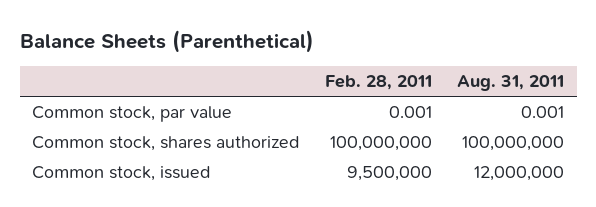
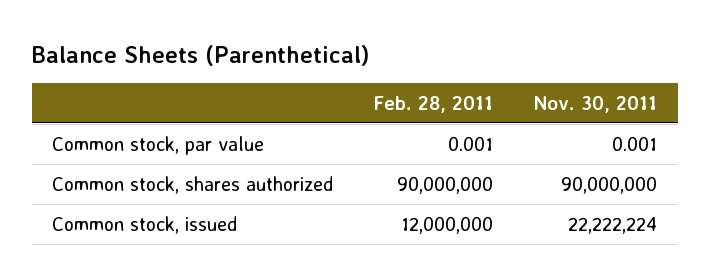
[457,75,565,92] Aug. 31, 2011 -> none
none -> [533,95,658,113] Nov. 30, 2011
[330,136,433,152] 100,000,000 -> [397,175,494,194] 90,000,000
[347,166,433,182] 9,500,000 -> [401,215,494,234] 12,000,000

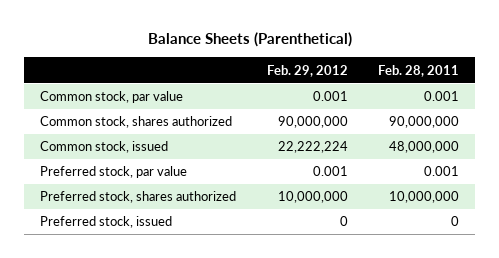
[533,95,658,113] Nov. 30, 2011 -> none
none -> [266,64,348,77] Feb. 29, 2012
[401,215,494,234] 12,000,000 -> [389,141,460,154] 48,000,000
none -> [39,166,187,179] Preferred stock, par value
none -> [39,191,236,204] Preferred stock, shares authorized
none -> [39,216,172,229] Preferred stock, issued

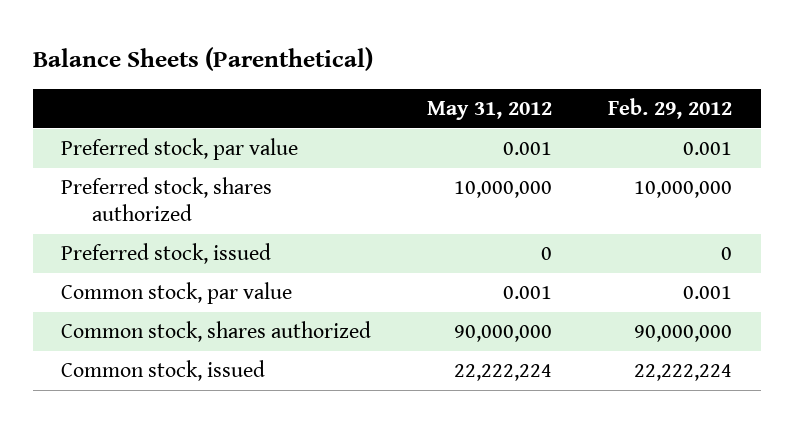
[378,64,460,77] Feb. 28, 2011 -> none
none -> [427,101,553,121] May 31, 2012
[39,91,183,104] Common stock, par value -> [60,282,292,305] Common stock, par value
[39,116,232,129] Common stock, shares authorized -> [60,321,371,343] Common stock, shares authorized
[39,141,168,154] Common stock, issued -> [60,360,265,382] Common stock, issued

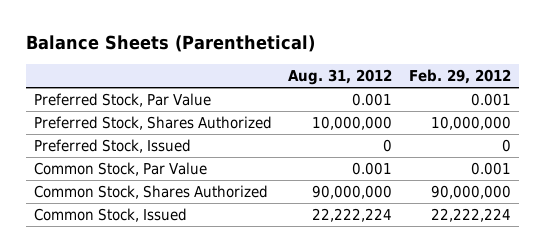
[427,101,553,121] May 31, 2012 -> none
none -> [288,69,393,86] Aug. 31, 2012
[60,138,298,161] Preferred stock, par value -> [33,92,211,107] Preferred Stock, Par Value
[60,177,272,221] Preferred stock, shares authorized -> [33,115,272,130] Preferred Stock, Shares Authorized
[60,243,271,265] Preferred stock, issued -> [33,138,191,153] Preferred Stock, Issued
[60,282,292,305] Common stock, par value -> [33,161,207,176] Common Stock, Par Value
[60,321,371,343] Common stock, shares authorized -> [33,184,268,199] Common Stock, Shares Authorized
[60,360,265,382] Common stock, issued -> [33,207,187,222] Common Stock, Issued

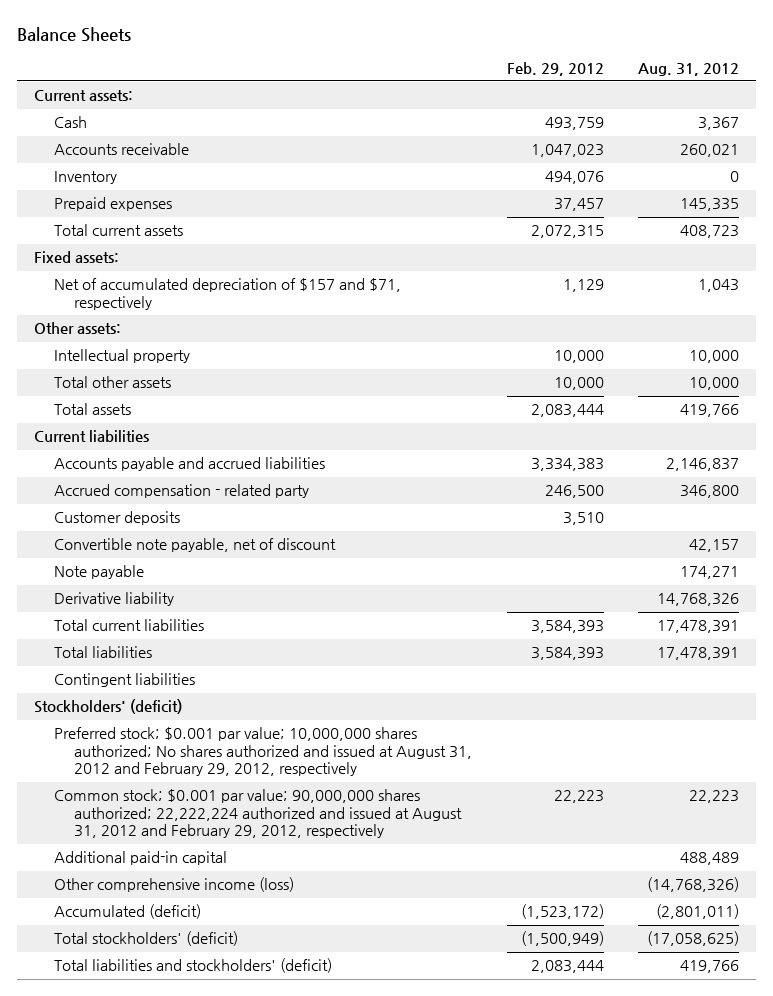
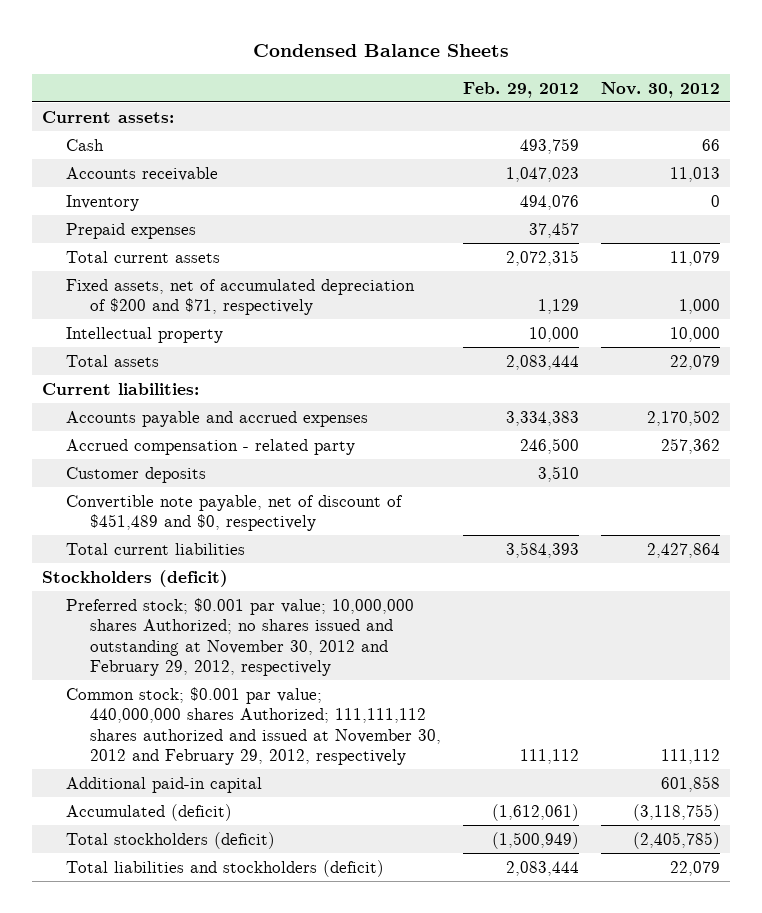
[16,26,131,42] Balance Sheets -> [253,44,510,58] Condensed Balance Sheets
[637,62,739,76] Aug. 31, 2012 -> none
none -> [600,81,720,98] Nov. 30, 2012
[33,251,119,264] Fixed assets: -> none
[33,322,121,335] Other assets: -> none
[54,278,402,310] Net of accumulated depreciation of $157 and $71, respectively -> [66,278,416,316] Fixed assets, net of accumulated depreciation of $200 and $71, respectively
[54,376,172,389] Total other assets -> none
[33,430,149,443] Current liabilities -> [42,382,200,395] Current liabilities:
[54,457,326,472] Accounts payable and accrued liabilities -> [66,410,369,427] Accounts payable and accrued expenses
[54,565,145,580] Note payable -> none
[54,592,175,607] Derivative liability -> none
[54,538,337,553] Convertible note payable, net of discount -> [66,494,404,532] Convertible note payable, net of discount of $451,489 and $0, respectively
[54,646,153,659] Total liabilities -> none
[54,673,196,688] Contingent liabilities -> none
[33,699,182,715] Stockholders' (deficit) -> [42,569,229,587] Stockholders (deficit)
[54,727,473,777] Preferred stock; $0.001 par value; 10,000,000 shares authorized; No shares authorized and issued at August 31, 2012 and February 29, 2012, respectively -> [66,597,415,676] Preferred stock; $0.001 par value; 10,000,000 shares Authorized; no shares issued and outstanding at November 30, 2012 and February 29, 2012, respectively
[54,789,463,839] Common stock; $0.001 par value; 90,000,000 shares authorized; 22,222,224 authorized and issued at August 31, 2012 and February 29, 2012, respectively -> [66,686,442,765] Common stock; $0.001 par value; 440,000,000 shares Authorized; 111,111,112 shares authorized and issued at November 30, 2012 and February 29, 2012, respectively
[553,790,604,804] 22,223 -> [520,748,580,764] 111,112
[54,877,295,893] Other comprehensive income (loss) -> none
[520,904,604,920] (1,523,172) -> [492,803,580,821] (1,612,061)
[54,931,239,947] Total stockholders' (deficit) -> [66,831,276,849] Total stockholders (deficit)
[54,958,333,974] Total liabilities and stockholders' (deficit) -> [66,859,385,877] Total liabilities and stockholders (deficit)

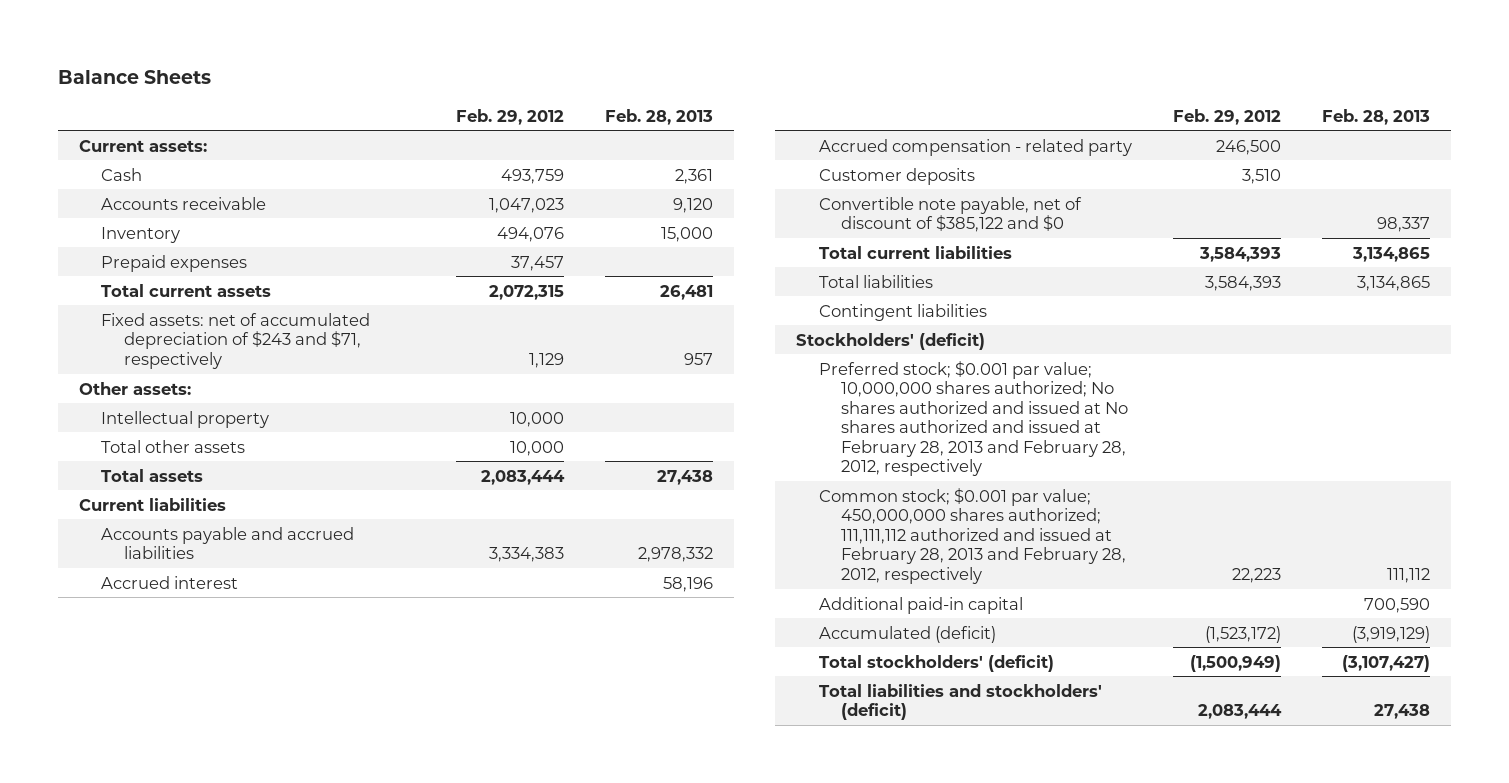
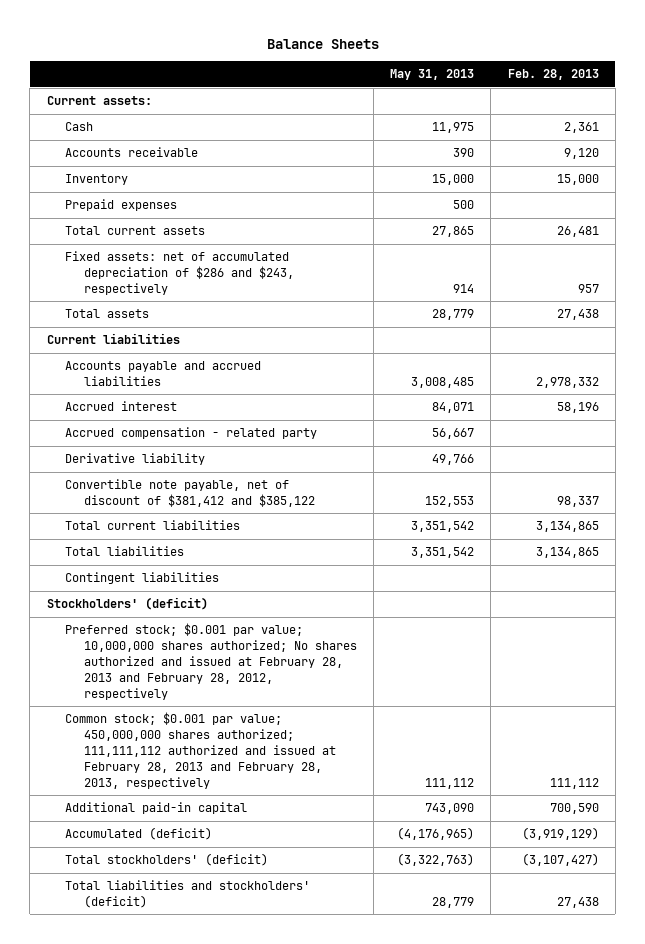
[455,108,564,125] Feb. 29, 2012 -> none
none -> [390,69,475,81] May 31, 2013
[78,381,191,395] Other assets: -> none
[101,410,270,428] Intellectual property -> none
[101,439,246,453] Total other assets -> none
[101,312,371,369] Fixed assets: net of accumulated depreciation of $243 and $71, respectively -> [65,251,294,295] Fixed assets: net of accumulated depreciation of $286 and $243, respectively
[818,167,975,185] Customer deposits -> none
none -> [65,453,206,466] Derivative liability
[818,196,1082,233] Convertible note payable, net of discount of $385,122 and $0 -> [65,479,315,508] Convertible note payable, net of discount of $381,412 and $385,122
[818,360,1129,477] Preferred stock; $0.001 par value; 10,000,000 shares authorized; No shares authorized and issued at No shares authorized and issued at February 28, 2013 and February 28, 2012, respectively -> [65,623,357,700] Preferred stock; $0.001 par value; 10,000,000 shares authorized; No shares authorized and issued at February 28, 2013 and February 28, 2012, respectively
[818,487,1127,584] Common stock; $0.001 par value; 450,000,000 shares authorized; 111,111,112 authorized and issued at February 28, 2013 and February 28, 2012, respectively -> [65,712,336,789] Common stock; $0.001 par value; 450,000,000 shares authorized; 111,111,112 authorized and issued at February 28, 2013 and February 28, 2013, respectively

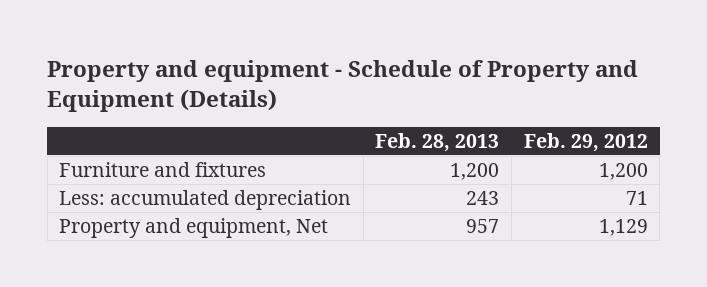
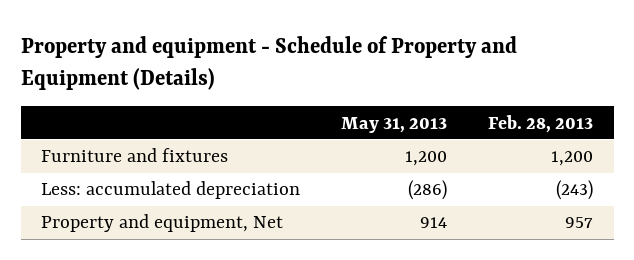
[523,132,648,152] Feb. 29, 2012 -> none
none -> [341,116,448,133] May 31, 2013
[466,191,500,206] 243 -> [556,180,594,201] (243)

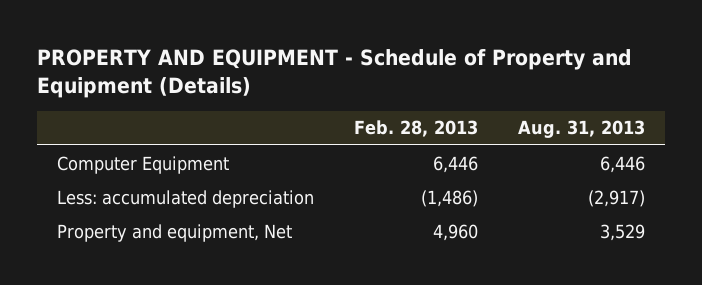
[20,36,517,91] Property and equipment - Schedule of Property and Equipment (Details) -> [37,48,633,98] PROPERTY AND EQUIPMENT - Schedule of Property and Equipment (Details)
[341,116,448,133] May 31, 2013 -> none
none -> [517,120,645,139] Aug. 31, 2013
[41,148,229,163] Furniture and fixtures -> none
none -> [57,155,230,174] Computer Equipment
[556,180,594,201] (243) -> [420,189,478,207] (1,486)
[565,217,594,229] 957 -> [432,223,478,241] 4,960

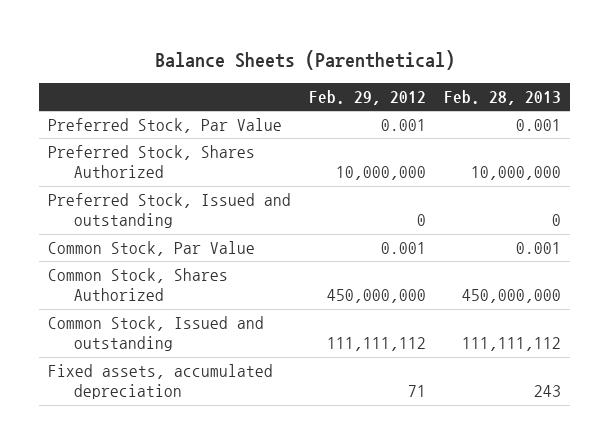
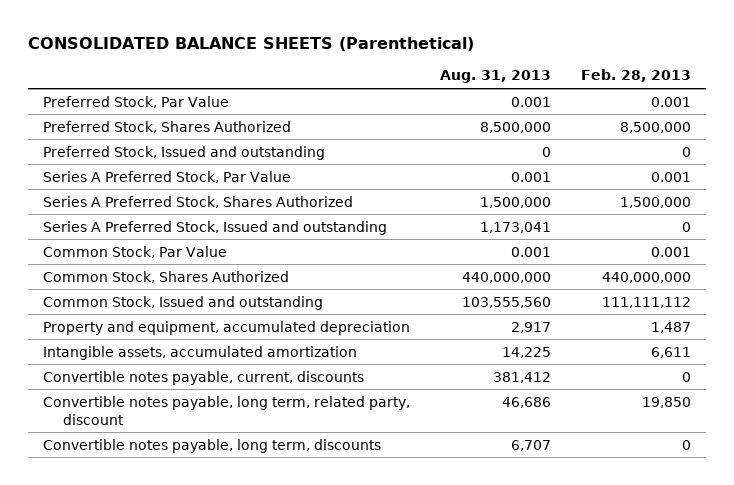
[154,49,455,70] Balance Sheets (Parenthetical) -> [27,37,474,52] CONSOLIDATED BALANCE SHEETS (Parenthetical)
[309,90,427,106] Feb. 29, 2012 -> none
none -> [439,70,551,84] Aug. 31, 2013
[470,166,561,181] 10,000,000 -> [620,121,692,133] 8,500,000
none -> [42,170,291,183] Series A Preferred Stock, Par Value
none -> [42,195,353,208] Series A Preferred Stock, Shares Authorized
none -> [42,220,387,235] Series A Preferred Stock, Issued and outstanding
[461,289,561,304] 450,000,000 -> [602,271,692,283] 440,000,000
[48,364,274,400] Fixed assets, accumulated depreciation -> [42,320,410,335] Property and equipment, accumulated depreciation
[533,385,561,398] 243 -> [651,321,692,333] 1,487
none -> [42,345,357,360] Intangible assets, accumulated amortization
none -> [42,370,364,385] Convertible notes payable, current, discounts
none -> [42,395,410,425] Convertible notes payable, long term, related party, discount
none -> [42,438,381,453] Convertible notes payable, long term, discounts

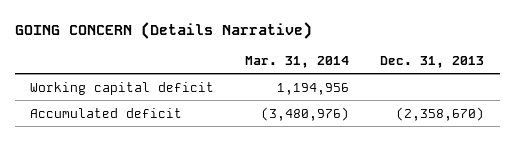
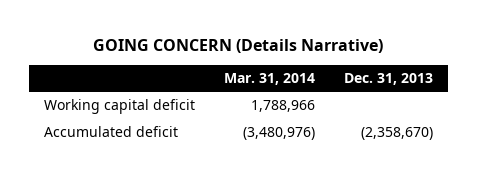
[277,82,350,95] 1,194,956 -> [250,100,315,113] 1,788,966

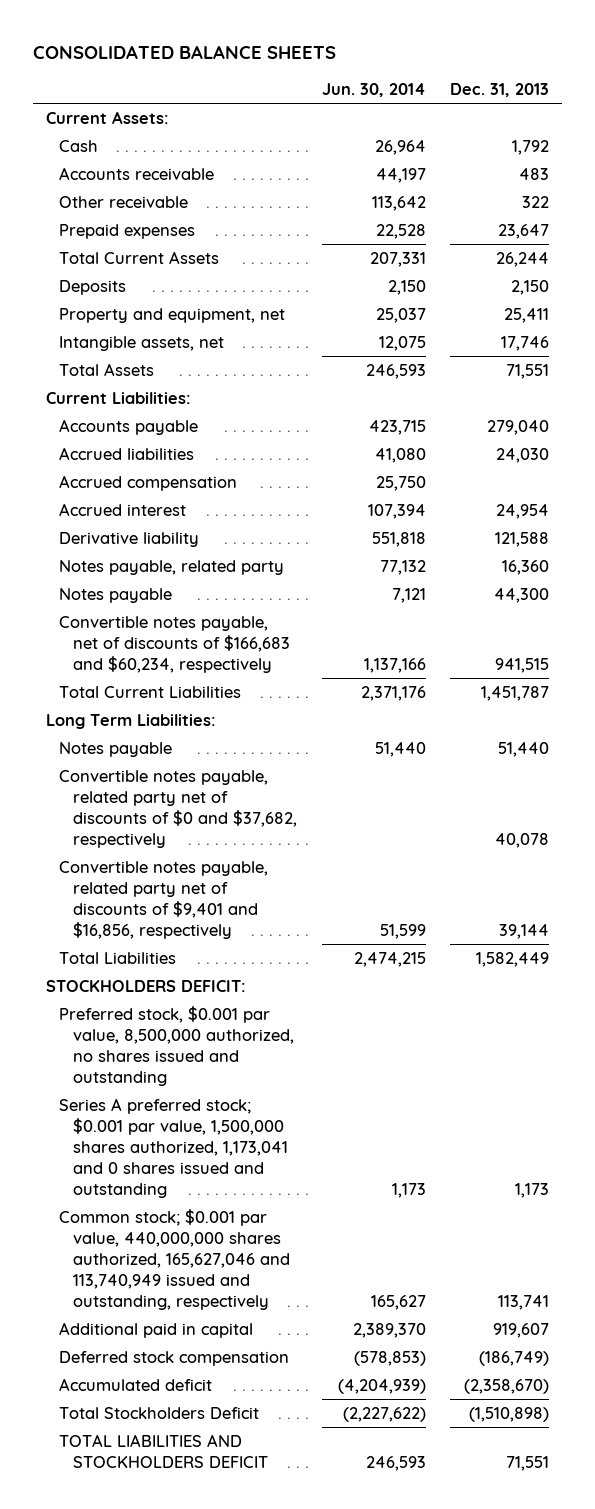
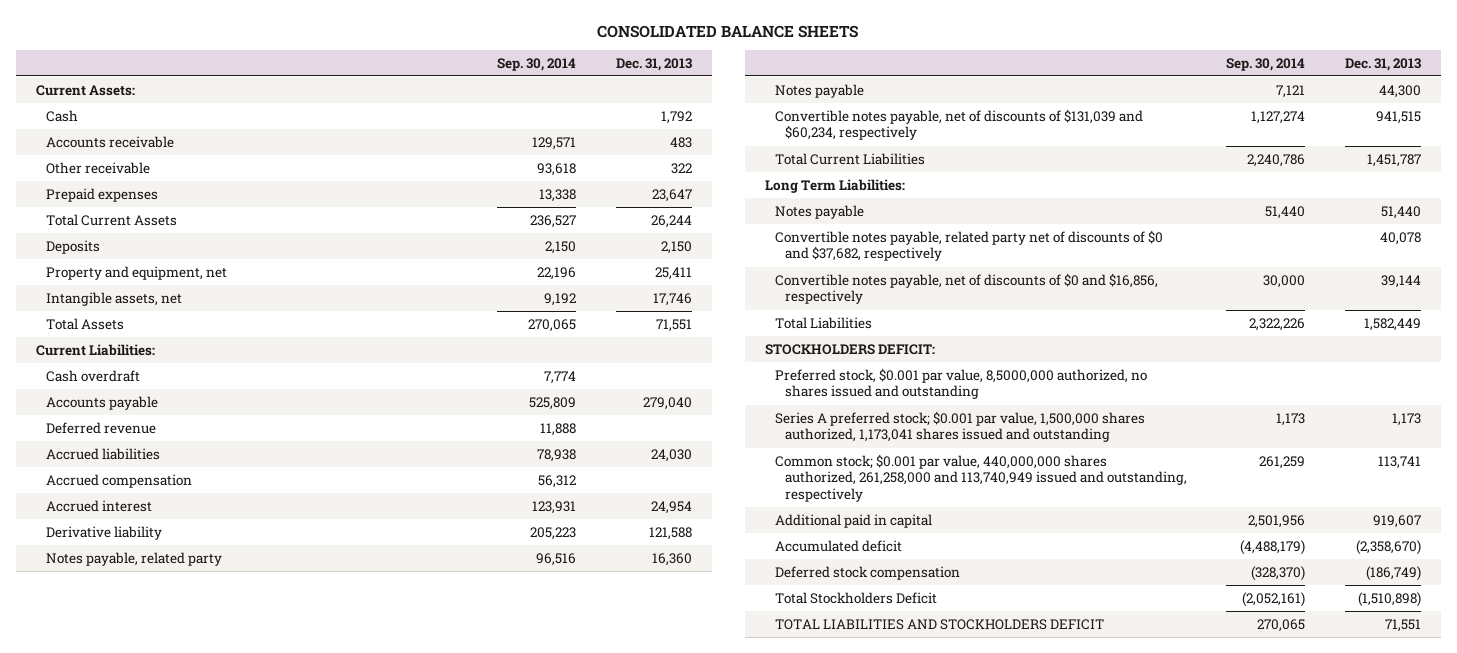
[321,82,426,97] Jun. 30, 2014 -> none
none -> [497,57,577,71] Sep. 30, 2014
none -> [45,369,140,382] Cash overdraft
none -> [45,421,156,434] Deferred revenue
[59,615,290,673] Convertible notes payable, net of discounts of $166,683 and $60,234, respectively -> [774,108,1143,141] Convertible notes payable, net of discounts of $131,039 and $60,234, respectively
[59,860,269,939] Convertible notes payable, related party net of discounts of $9,401 and $16,856, respectively -> [774,272,1158,305] Convertible notes payable, net of discounts of $0 and $16,856, respectively
[59,1005,294,1086] Preferred stock, $0.001 par value, 8,500,000 authorized, no shares issued and outstanding -> [774,367,1147,400] Preferred stock, $0.001 par value, 8,5000,000 authorized, no shares issued and outstanding
[59,1097,288,1198] Series A preferred stock; $0.001 par value, 1,500,000 shares authorized, 1,173,041 and 0 shares issued and outstanding -> [774,410,1145,443] Series A preferred stock; $0.001 par value, 1,500,000 shares authorized, 1,173,041 shares issued and outstanding
[59,1208,290,1310] Common stock; $0.001 par value, 440,000,000 shares authorized, 165,627,046 and 113,740,949 issued and outstanding, respectively -> [774,453,1187,502] Common stock; $0.001 par value, 440,000,000 shares authorized, 261,258,000 and 113,740,949 issued and outstanding, respectively
[59,1350,290,1366] Deferred stock compensation -> [774,565,960,580] Deferred stock compensation

